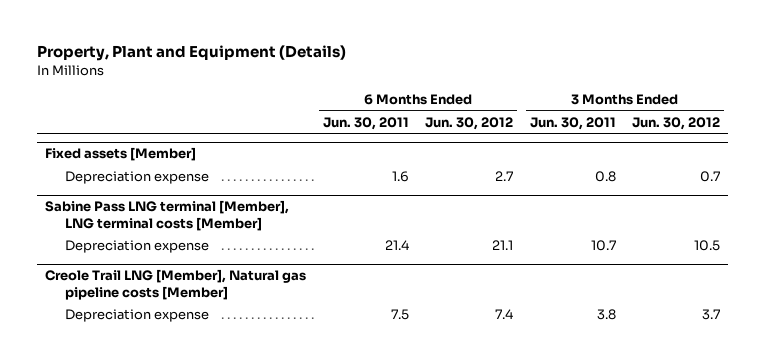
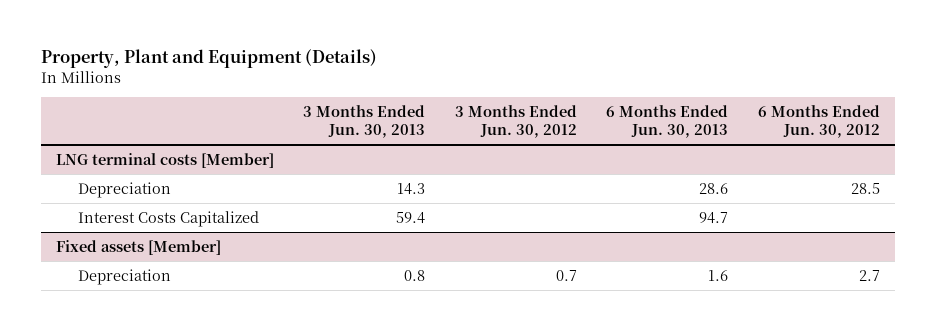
[322,116,409,130] Jun. 30, 2011 -> none
[529,116,616,130] Jun. 30, 2011 -> none
none -> [303,104,426,138] 3 Months Ended Jun. 30, 2013
none -> [606,104,729,138] 6 Months Ended Jun. 30, 2013
none -> [55,152,274,168] LNG terminal costs [Member]
none -> [78,181,172,198] Depreciation
none -> [78,210,260,227] Interest Costs Capitalized
[45,200,290,232] Sabine Pass LNG terminal [Member], LNG terminal costs [Member] -> none
[64,239,209,253] Depreciation expense -> none
[45,269,307,301] Creole Trail LNG [Member], Natural gas pipeline costs [Member] -> none
[64,308,209,322] Depreciation expense -> none
[64,170,209,184] Depreciation expense -> [78,268,172,285] Depreciation

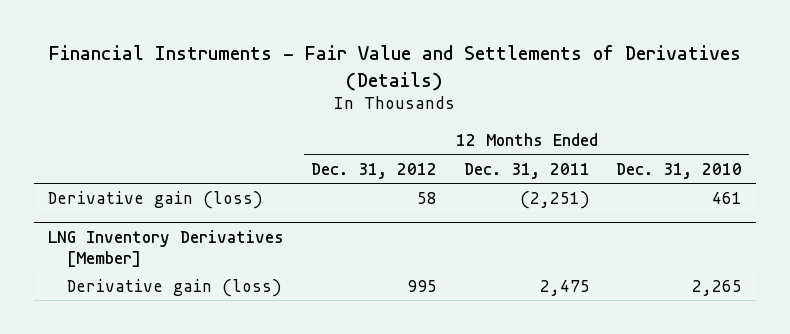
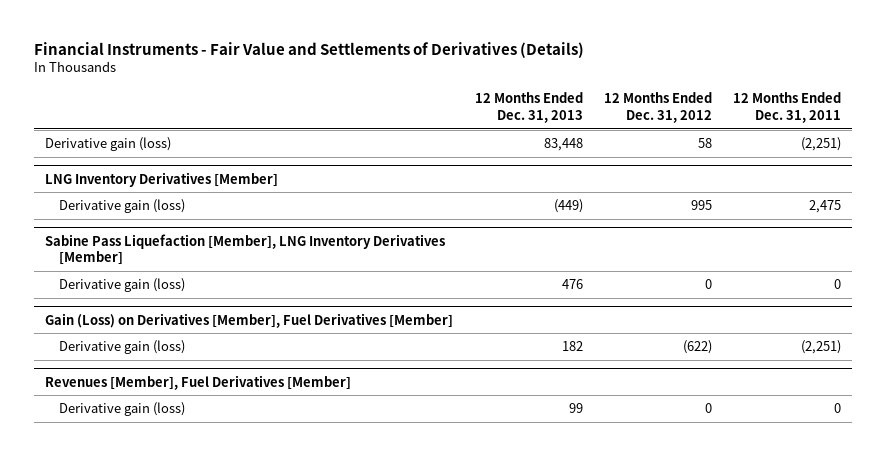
[616,162,743,179] Dec. 31, 2010 -> none
none -> [474,92,583,123] 12 Months Ended Dec. 31, 2013
none -> [45,233,446,266] Sabine Pass Liquefaction [Member], LNG Inventory Derivatives [Member]
none -> [58,278,185,293] Derivative gain (loss)
none -> [45,312,454,328] Gain (Loss) on Derivatives [Member], Fuel Derivatives [Member]
none -> [58,340,185,355] Derivative gain (loss)
none -> [45,374,352,390] Revenues [Member], Fuel Derivatives [Member]
none -> [58,402,185,417] Derivative gain (loss)

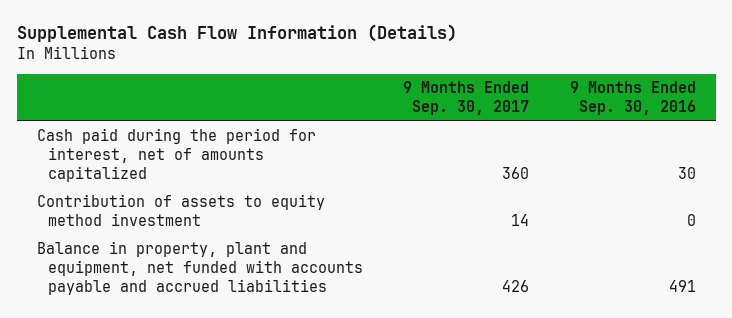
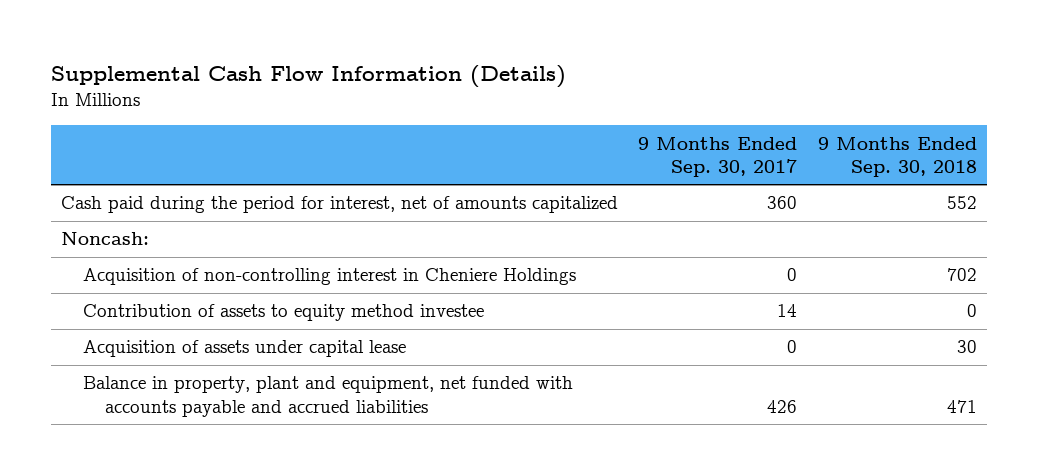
[569,81,696,115] 9 Months Ended Sep. 30, 2016 -> none
none -> [817,136,977,178] 9 Months Ended Sep. 30, 2018
none -> [61,232,150,246] Noncash:
none -> [82,268,576,286] Acquisition of non-controlling interest in Cheniere Holdings
[36,194,325,227] Contribution of assets to equity method investment -> [82,304,484,322] Contribution of assets to equity method investee
none -> [82,340,406,358] Acquisition of assets under capital lease

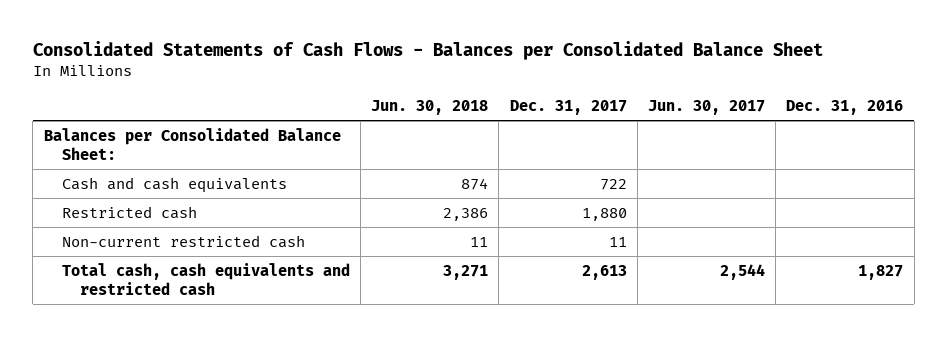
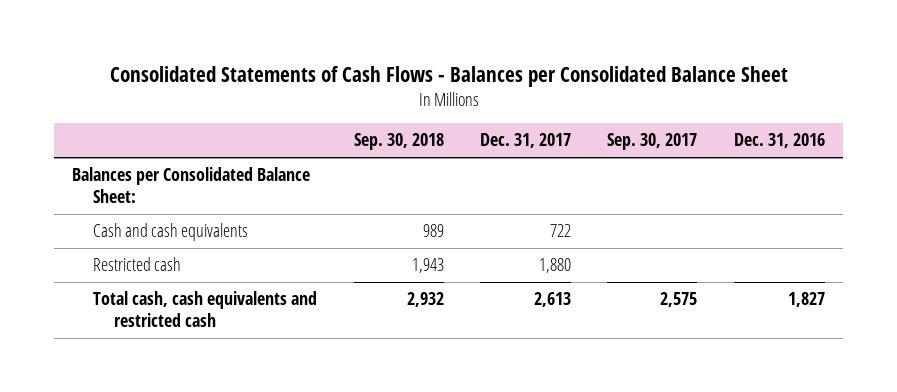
[371,99,489,115] Jun. 30, 2018 -> none
[648,99,766,115] Jun. 30, 2017 -> none
none -> [353,133,444,151] Sep. 30, 2018
none -> [607,133,698,151] Sep. 30, 2017
[61,234,305,248] Non-current restricted cash -> none

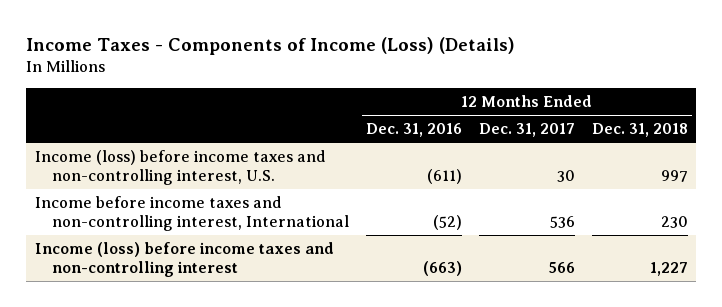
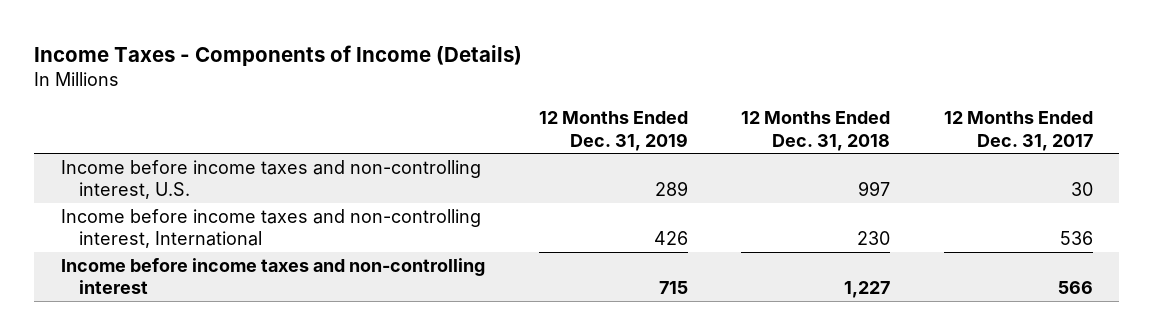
[26,36,516,55] Income Taxes - Components of Income (Loss) (Details) -> [34,45,523,67] Income Taxes - Components of Income (Details)
[366,123,463,138] Dec. 31, 2016 -> none
none -> [538,111,688,151] 12 Months Ended Dec. 31, 2019
[34,150,326,186] Income (loss) before income taxes and non-controlling interest, U.S. -> [61,159,482,200] Income before income taxes and non-controlling interest, U.S.
[34,242,334,278] Income (loss) before income taxes and non-controlling interest -> [61,257,486,295] Income before income taxes and non-controlling interest

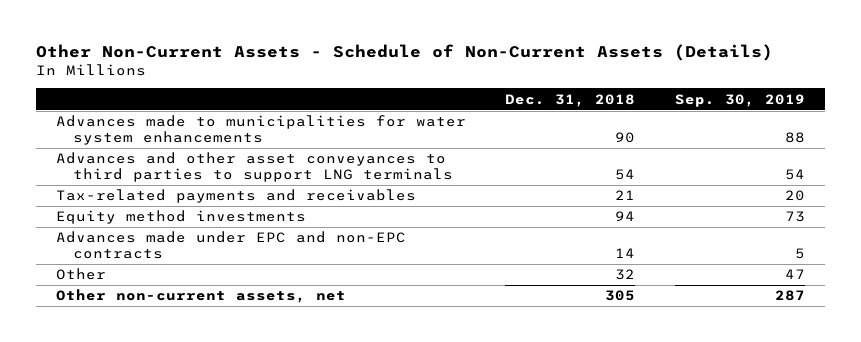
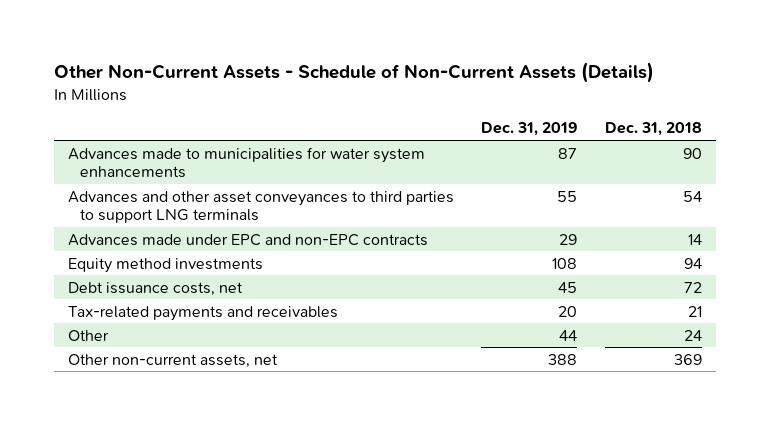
[675,93,806,107] Sep. 30, 2019 -> none
none -> [481,122,578,137] Dec. 31, 2019
[55,210,306,225] Equity method investments -> [67,257,263,273] Equity method investments
none -> [67,281,243,296] Debt issuance costs, net
[55,189,416,204] Tax-related payments and receivables -> [67,305,338,321] Tax-related payments and receivables
[615,269,636,281] 32 -> [684,329,703,341] 24
[605,290,636,302] 305 -> [674,353,703,365] 369

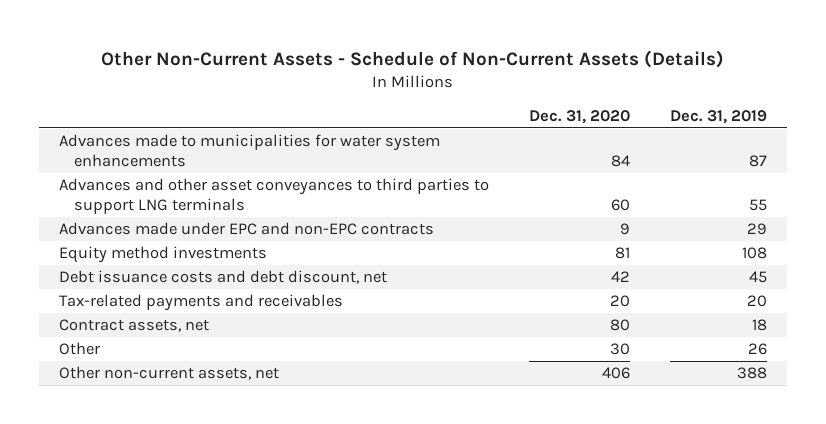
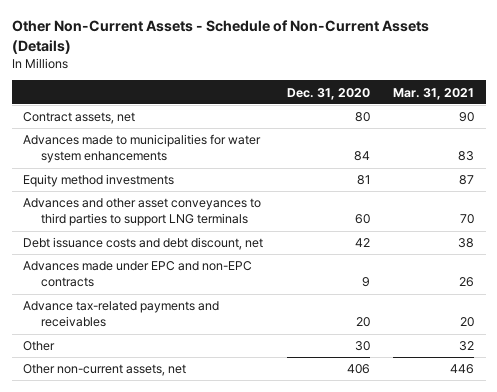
[670,109,768,124] Dec. 31, 2019 -> none
none -> [393,87,475,100] Mar. 31, 2021
[59,319,210,333] Contract assets, net -> [23,112,136,125] Contract assets, net
[59,178,490,214] Advances and other asset conveyances to third parties to support LNG terminals -> [23,198,262,227] Advances and other asset conveyances to third parties to support LNG terminals
[59,222,435,236] Advances made under EPC and non-EPC contracts -> [23,261,253,288] Advances made under EPC and non-EPC contracts
[59,294,344,312] Tax-related payments and receivables -> [23,301,220,328] Advance tax-related payments and receivables

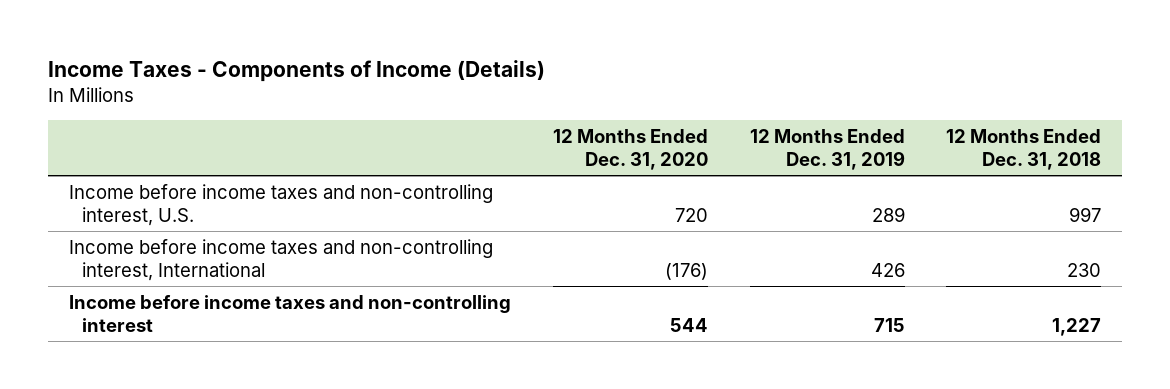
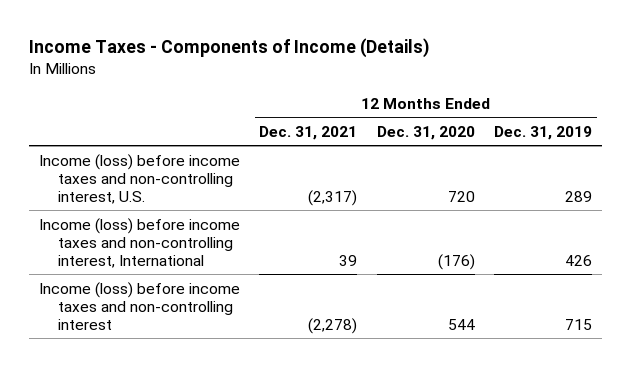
[946,128,1102,170] 12 Months Ended Dec. 31, 2018 -> none
none -> [259,125,358,140] Dec. 31, 2021
[69,183,494,226] Income before income taxes and non-controlling interest, U.S. -> [38,153,240,204] Income (loss) before income taxes and non-controlling interest, U.S.
[69,238,494,281] Income before income taxes and non-controlling interest, International -> [38,217,240,268] Income (loss) before income taxes and non-controlling interest, International
[69,294,512,332] Income before income taxes and non-controlling interest -> [38,281,240,330] Income (loss) before income taxes and non-controlling interest

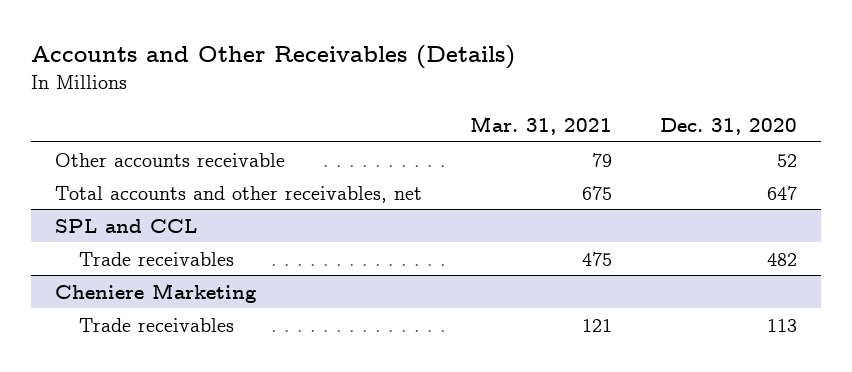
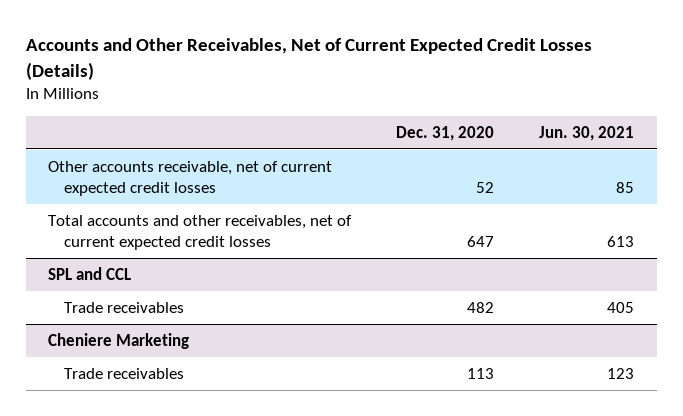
[30,44,515,69] Accounts and Other Receivables (Details) -> [25,38,592,81] Accounts and Other Receivables, Net of Current Expected Credit Losses (Details)
[469,116,612,136] Mar. 31, 2021 -> none
none -> [539,125,635,141] Jun. 30, 2021
[54,152,285,167] Other accounts receivable -> [48,160,333,197] Other accounts receivable, net of current expected credit losses
[54,185,422,203] Total accounts and other receivables, net -> [48,214,353,251] Total accounts and other receivables, net of current expected credit losses

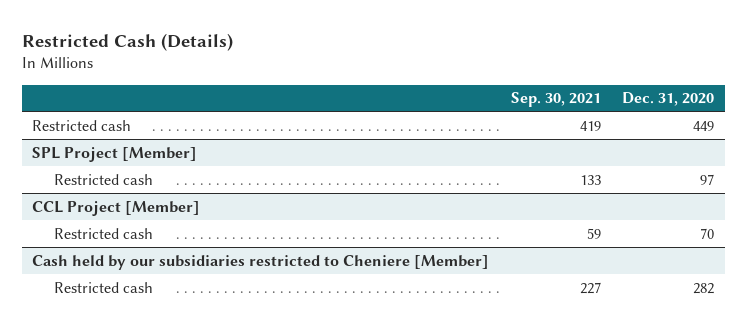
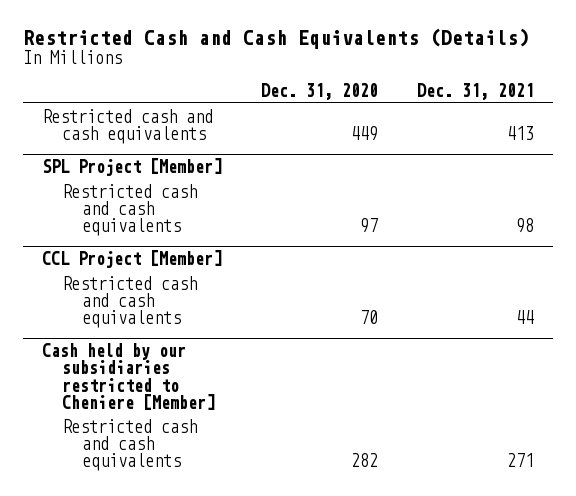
[21,32,233,51] Restricted Cash (Details) -> [23,28,530,50] Restricted Cash and Cash Equivalents (Details)
[510,92,601,108] Sep. 30, 2021 -> none
none -> [416,83,534,101] Dec. 31, 2021
[32,119,132,131] Restricted cash -> [42,108,214,144] Restricted cash and cash equivalents
[54,173,154,185] Restricted cash -> [62,183,198,237] Restricted cash and cash equivalents
[54,227,154,239] Restricted cash -> [62,275,198,329] Restricted cash and cash equivalents
[54,281,154,293] Restricted cash -> [62,418,198,472] Restricted cash and cash equivalents

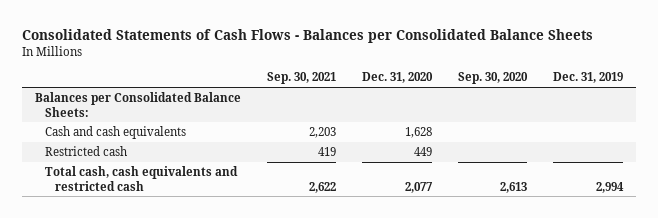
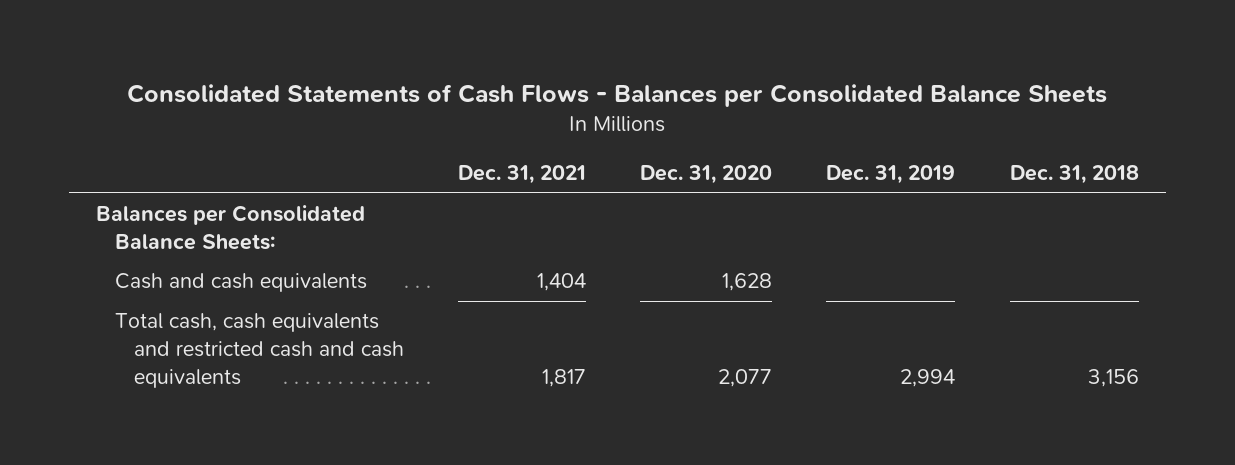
[266,72,336,85] Sep. 30, 2021 -> none
[457,72,528,85] Sep. 30, 2020 -> none
none -> [458,165,587,185] Dec. 31, 2021
none -> [1009,165,1139,185] Dec. 31, 2018
[44,146,127,157] Restricted cash -> none
[44,166,238,191] Total cash, cash equivalents and restricted cash -> [115,313,405,388] Total cash, cash equivalents and restricted cash and cash equivalents

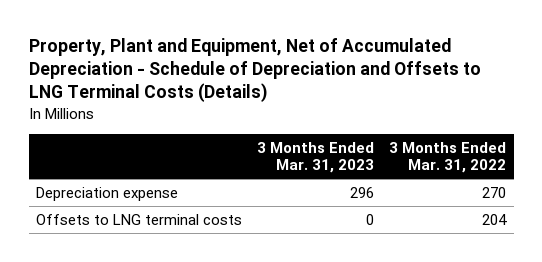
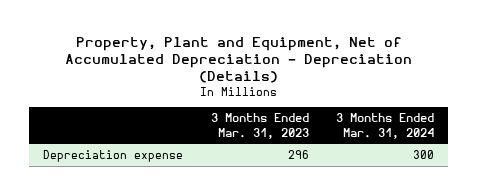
[28,37,481,103] Property, Plant and Equipment, Net of Accumulated Depreciation - Schedule of Depreciation and Offsets to LNG Terminal Costs (Details) -> [64,36,412,84] Property, Plant and Equipment, Net of Accumulated Depreciation - Depreciation (Details)
[389,141,507,174] 3 Months Ended Mar. 31, 2022 -> none
none -> [336,113,435,139] 3 Months Ended Mar. 31, 2024
[36,213,243,225] Offsets to LNG terminal costs -> none

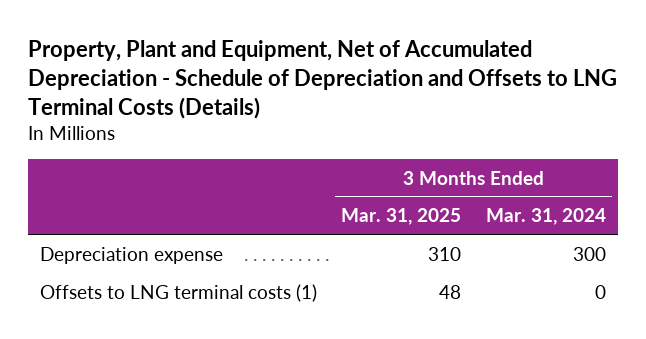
[64,36,412,84] Property, Plant and Equipment, Net of Accumulated Depreciation - Depreciation (Details) -> [27,39,617,120] Property, Plant and Equipment, Net of Accumulated Depreciation - Schedule of Depreciation and Offsets to LNG Terminal Costs (Details)
[210,113,309,139] 3 Months Ended Mar. 31, 2023 -> none
none -> [341,208,462,226] Mar. 31, 2025
none -> [40,283,318,302] Offsets to LNG terminal costs (1)

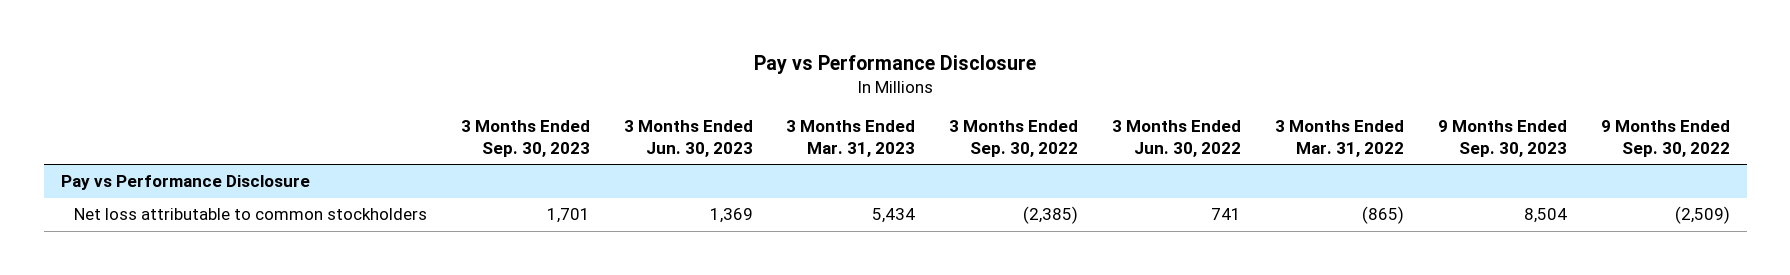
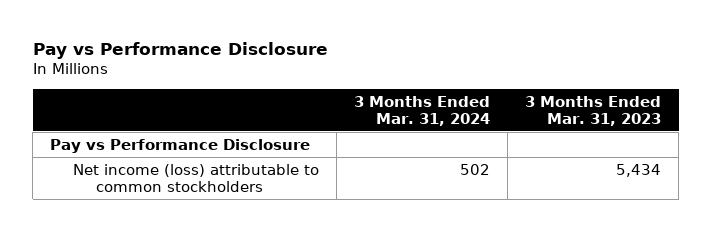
[460,120,590,158] 3 Months Ended Sep. 30, 2023 -> none
[623,120,753,158] 3 Months Ended Jun. 30, 2023 -> none
[949,120,1079,158] 3 Months Ended Sep. 30, 2022 -> none
[1112,120,1242,158] 3 Months Ended Jun. 30, 2022 -> none
[1274,120,1404,158] 3 Months Ended Mar. 31, 2022 -> none
[1437,120,1567,158] 9 Months Ended Sep. 30, 2023 -> none
[1600,120,1730,158] 9 Months Ended Sep. 30, 2022 -> none
none -> [354,95,491,126] 3 Months Ended Mar. 31, 2024
[73,208,427,221] Net loss attributable to common stockholders -> [72,163,319,192] Net income (loss) attributable to common stockholders

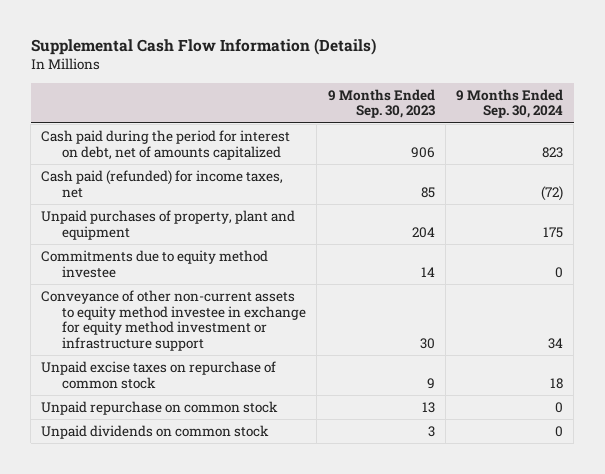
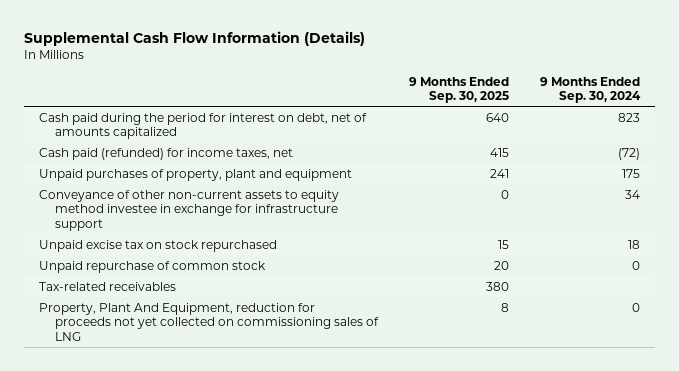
[327,88,435,119] 9 Months Ended Sep. 30, 2023 -> none
none -> [409,76,510,104] 9 Months Ended Sep. 30, 2025
[41,250,269,278] Commitments due to equity method investee -> none
[41,425,270,440] Unpaid dividends on common stock -> none
[41,290,307,351] Conveyance of other non-current assets to equity method investee in exchange for equity method investment or infrastructure support -> [39,189,340,231] Conveyance of other non-current assets to equity method investee in exchange for infrastructure support
[41,361,277,389] Unpaid excise taxes on repurchase of common stock -> [39,239,278,252] Unpaid excise tax on stock repurchased
[41,401,279,416] Unpaid repurchase on common stock -> [39,260,267,273] Unpaid repurchase of common stock
none -> [39,281,177,291] Tax-related receivables
none -> [39,302,380,341] Property, Plant And Equipment, reduction for proceeds not yet collected on commissioning sales of LNG

